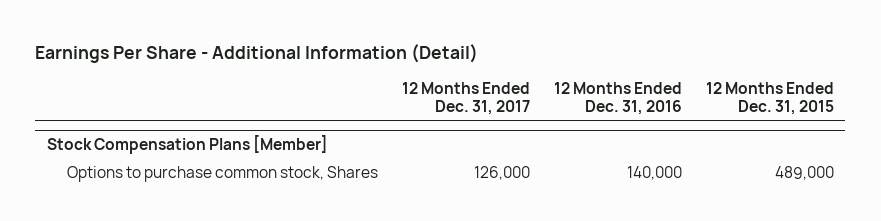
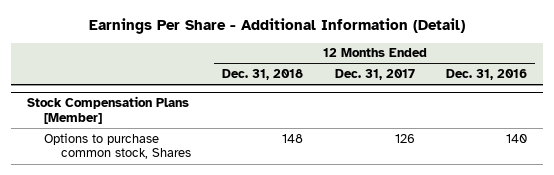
[705,81,834,116] 12 Months Ended Dec. 31, 2015 -> none
none -> [222,69,304,81] Dec. 31, 2018
[473,165,530,180] 126,000 -> [394,133,415,143] 126
[626,165,682,180] 140,000 -> [506,133,528,143] 140

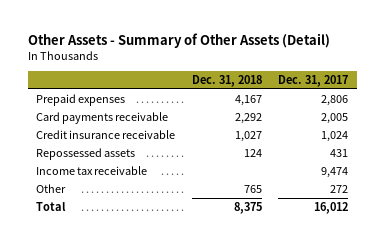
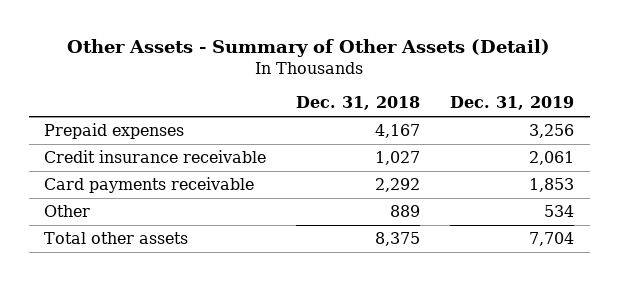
[278,75,349,88] Dec. 31, 2017 -> none
none -> [450,96,575,111] Dec. 31, 2019
[36,147,136,160] Repossessed assets -> none
[36,165,148,175] Income tax receivable -> none
[36,111,169,124] Card payments receivable -> [43,177,254,194] Card payments receivable
[243,184,262,193] 765 -> [390,205,421,218] 889
[36,201,67,211] Total -> [43,232,188,245] Total other assets

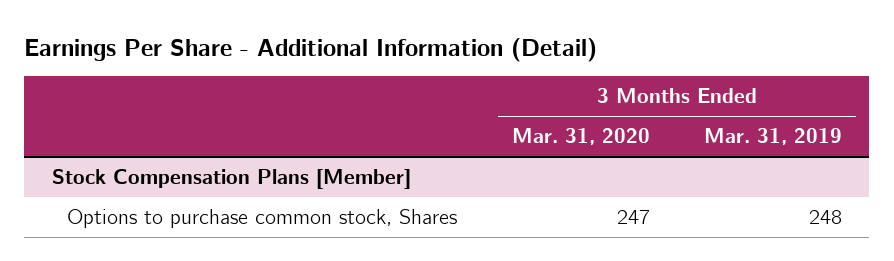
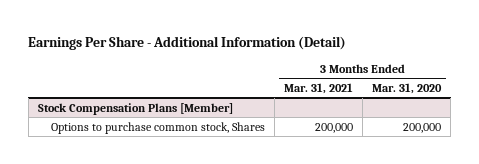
[704,128,843,146] Mar. 31, 2019 -> none
none -> [283,82,353,94] Mar. 31, 2021
[616,210,650,225] 247 -> [403,122,442,133] 200,000

